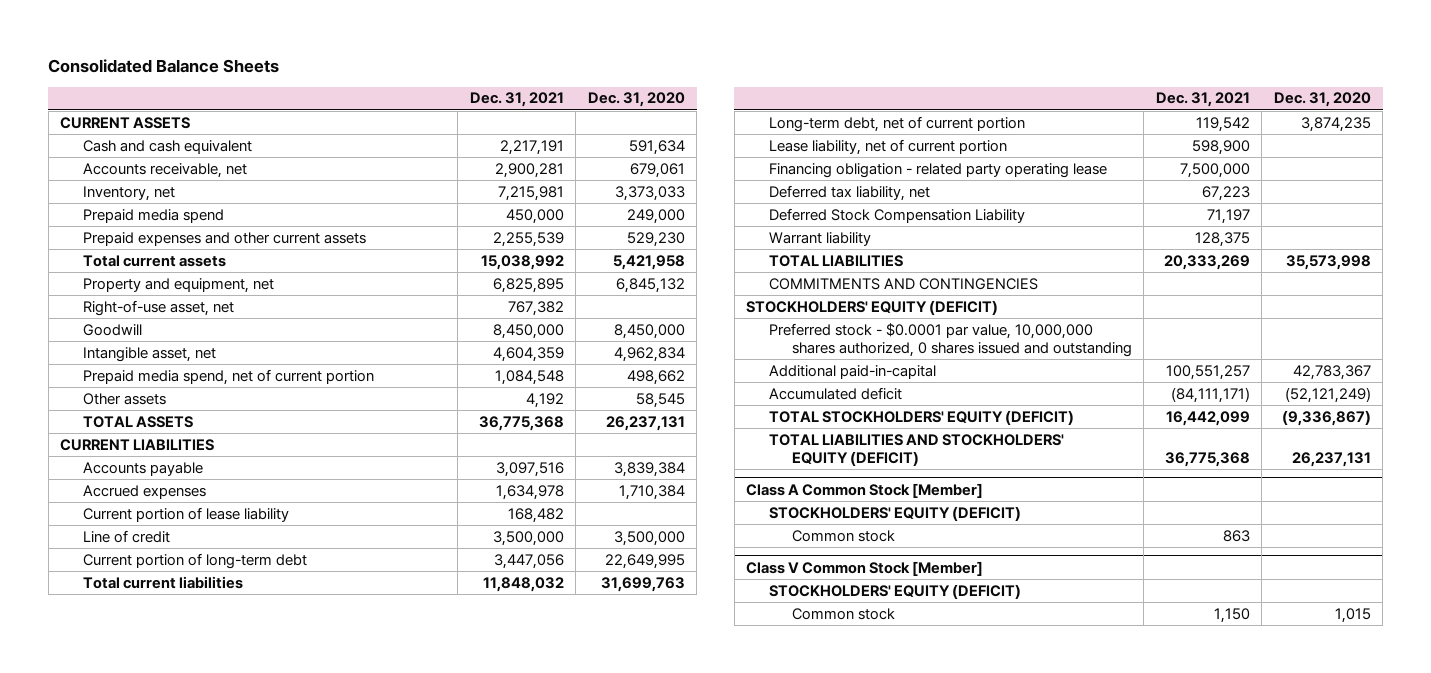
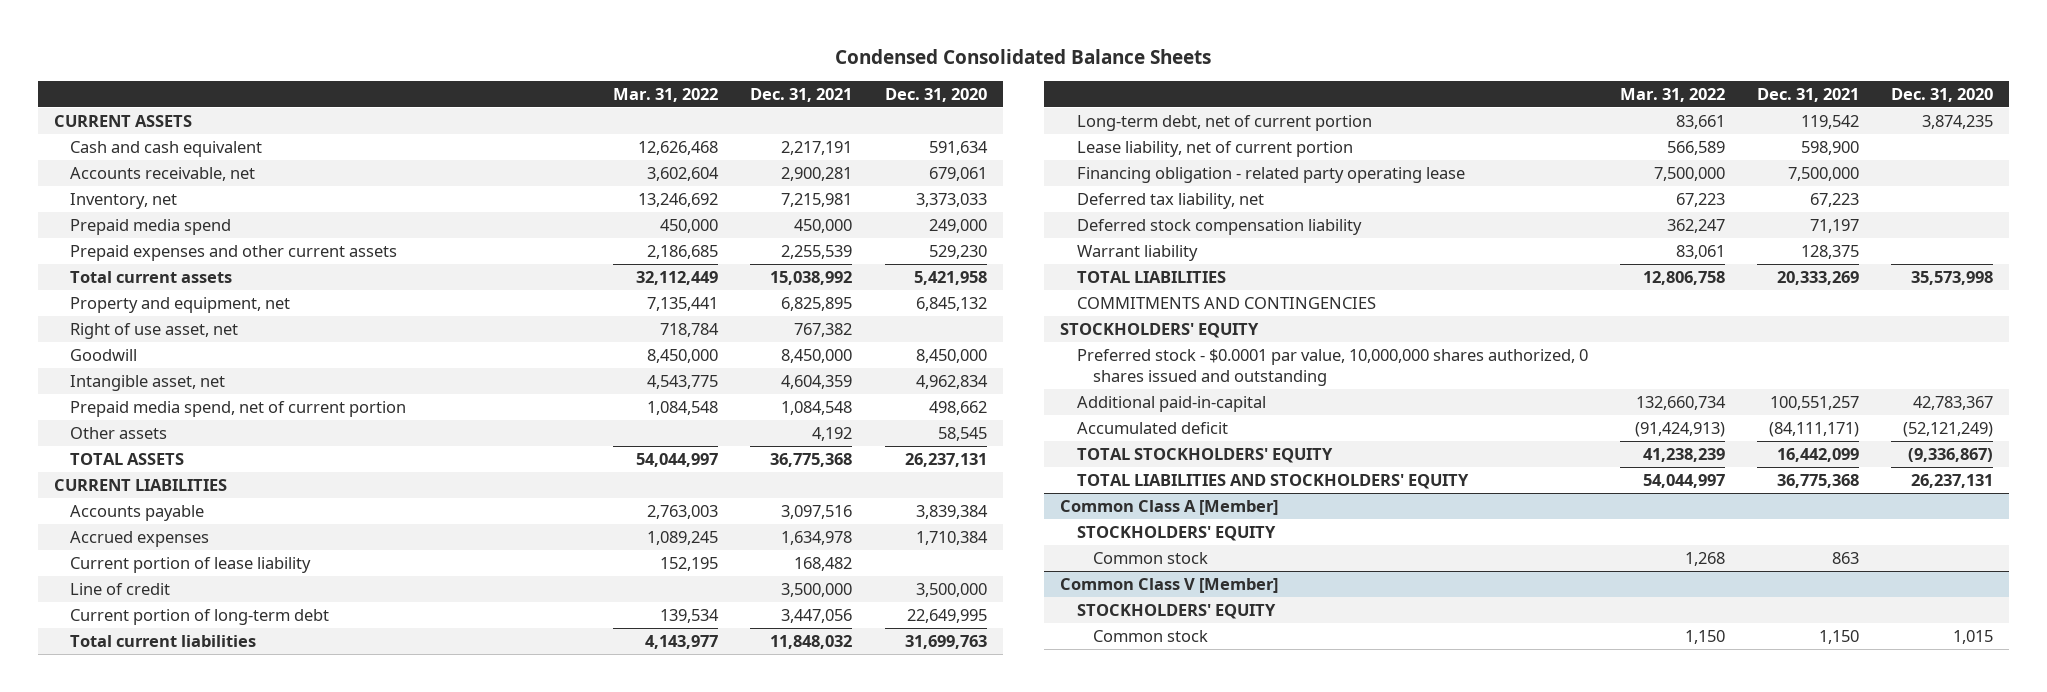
[48,58,280,73] Consolidated Balance Sheets -> [835,48,1212,64] Condensed Consolidated Balance Sheets
none -> [613,87,719,102] Mar. 31, 2022
[83,299,235,316] Right-of-use asset, net -> [70,322,239,339] Right of use asset, net
[769,207,1026,223] Deferred Stock Compensation Liability -> [1076,218,1362,235] Deferred stock compensation liability
[746,299,999,315] STOCKHOLDERS' EQUITY (DEFICIT) -> [1060,322,1260,338] STOCKHOLDERS' EQUITY
[769,409,1075,425] TOTAL STOCKHOLDERS' EQUITY (DEFICIT) -> [1076,447,1333,463] TOTAL STOCKHOLDERS' EQUITY
[769,433,1065,466] TOTAL LIABILITIES AND STOCKHOLDERS' EQUITY (DEFICIT) -> [1076,473,1469,489] TOTAL LIABILITIES AND STOCKHOLDERS' EQUITY
[746,482,984,498] Class A Common Stock [Member] -> [1060,499,1279,515] Common Class A [Member]
[769,505,1022,521] STOCKHOLDERS' EQUITY (DEFICIT) -> [1076,525,1276,541] STOCKHOLDERS' EQUITY
[746,560,984,576] Class V Common Stock [Member] -> [1060,577,1279,593] Common Class V [Member]
[769,583,1022,599] STOCKHOLDERS' EQUITY (DEFICIT) -> [1076,603,1276,619] STOCKHOLDERS' EQUITY

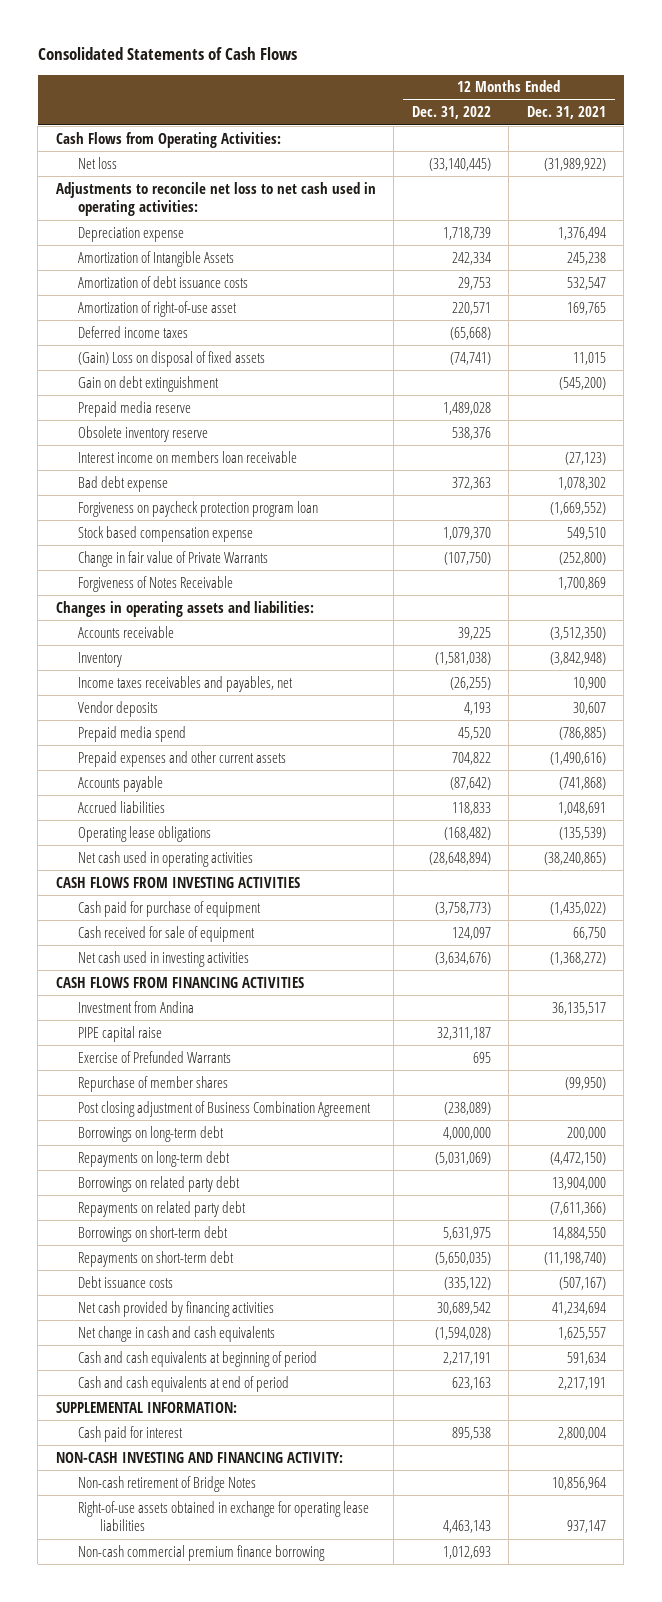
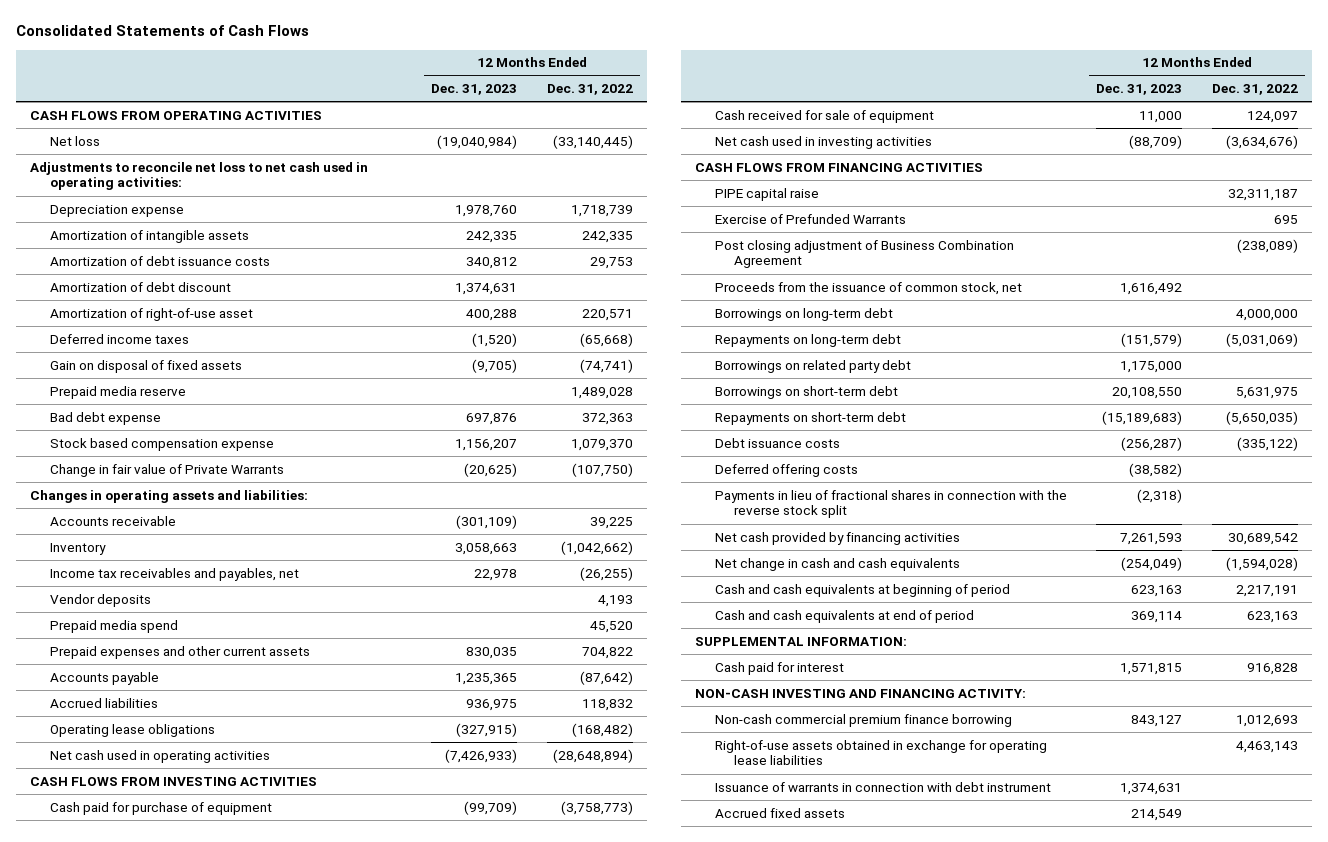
[526,106,606,120] Dec. 31, 2021 -> none
none -> [431,83,518,95] Dec. 31, 2023
[55,131,281,148] Cash Flows from Operating Activities: -> [30,110,323,120] CASH FLOWS FROM OPERATING ACTIVITIES
[77,250,234,267] Amortization of Intangible Assets -> [50,229,250,243] Amortization of intangible assets
[451,251,491,265] 242,334 -> [581,230,633,243] 242,335
none -> [50,281,232,292] Amortization of debt discount
[77,375,219,392] Gain on debt extinguishment -> none
[77,350,265,367] (Gain) Loss on disposal of fixed assets -> [50,359,243,373] Gain on disposal of fixed assets
[77,425,208,442] Obsolete inventory reserve -> none
[77,450,297,463] Interest income on members loan receivable -> none
[77,500,318,517] Forgiveness on paycheck protection program loan -> none
[77,575,233,592] Forgiveness of Notes Receivable -> none
[434,651,491,665] (1,581,038) -> [560,540,633,555] (1,042,662)
[77,675,293,692] Income taxes receivables and payables, net -> [50,567,300,581] Income tax receivables and payables, net
[451,801,491,815] 118,833 -> [581,698,633,711] 118,832
[77,1000,194,1013] Investment from Andina -> none
[77,1075,228,1092] Repurchase of member shares -> none
none -> [714,281,1022,295] Proceeds from the issuance of common stock, net
[77,1200,246,1217] Repayments on related party debt -> none
none -> [714,463,858,477] Deferred offering costs
none -> [714,489,1067,519] Payments in lieu of fractional shares in connection with the reverse stock split
[451,1426,491,1440] 895,538 -> [1246,662,1298,675] 916,828
[77,1475,256,1492] Non-cash retirement of Bridge Notes -> none
[77,1500,369,1532] Right-of-use assets obtained in exchange for operating lease liabilities -> [714,739,1047,766] Right-of-use assets obtained in exchange for operating lease liabilities
none -> [714,781,1051,792] Issuance of warrants in connection with debt instrument
none -> [714,807,845,818] Accrued fixed assets

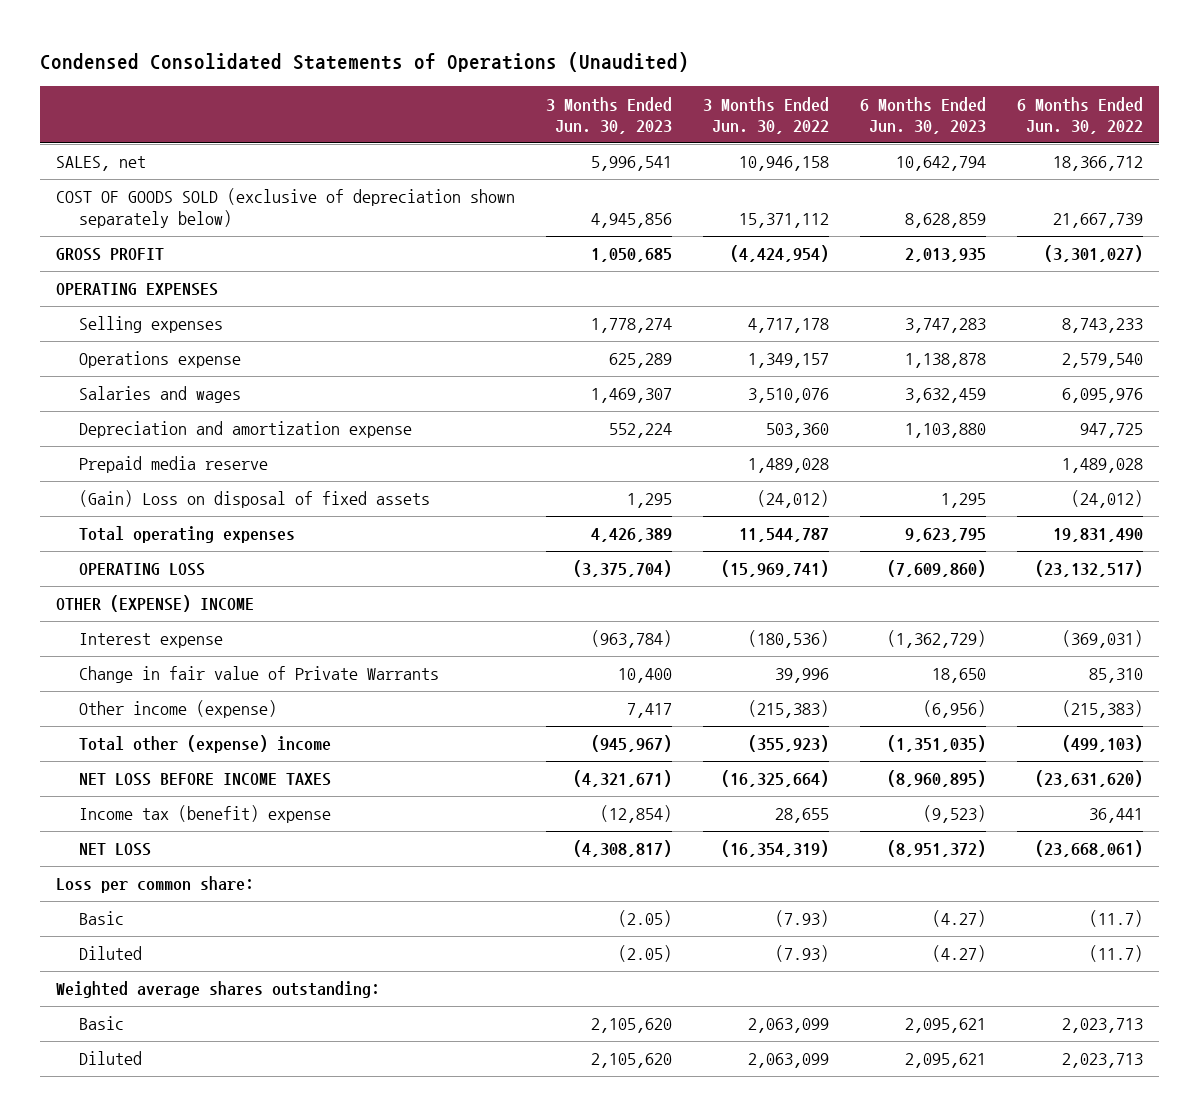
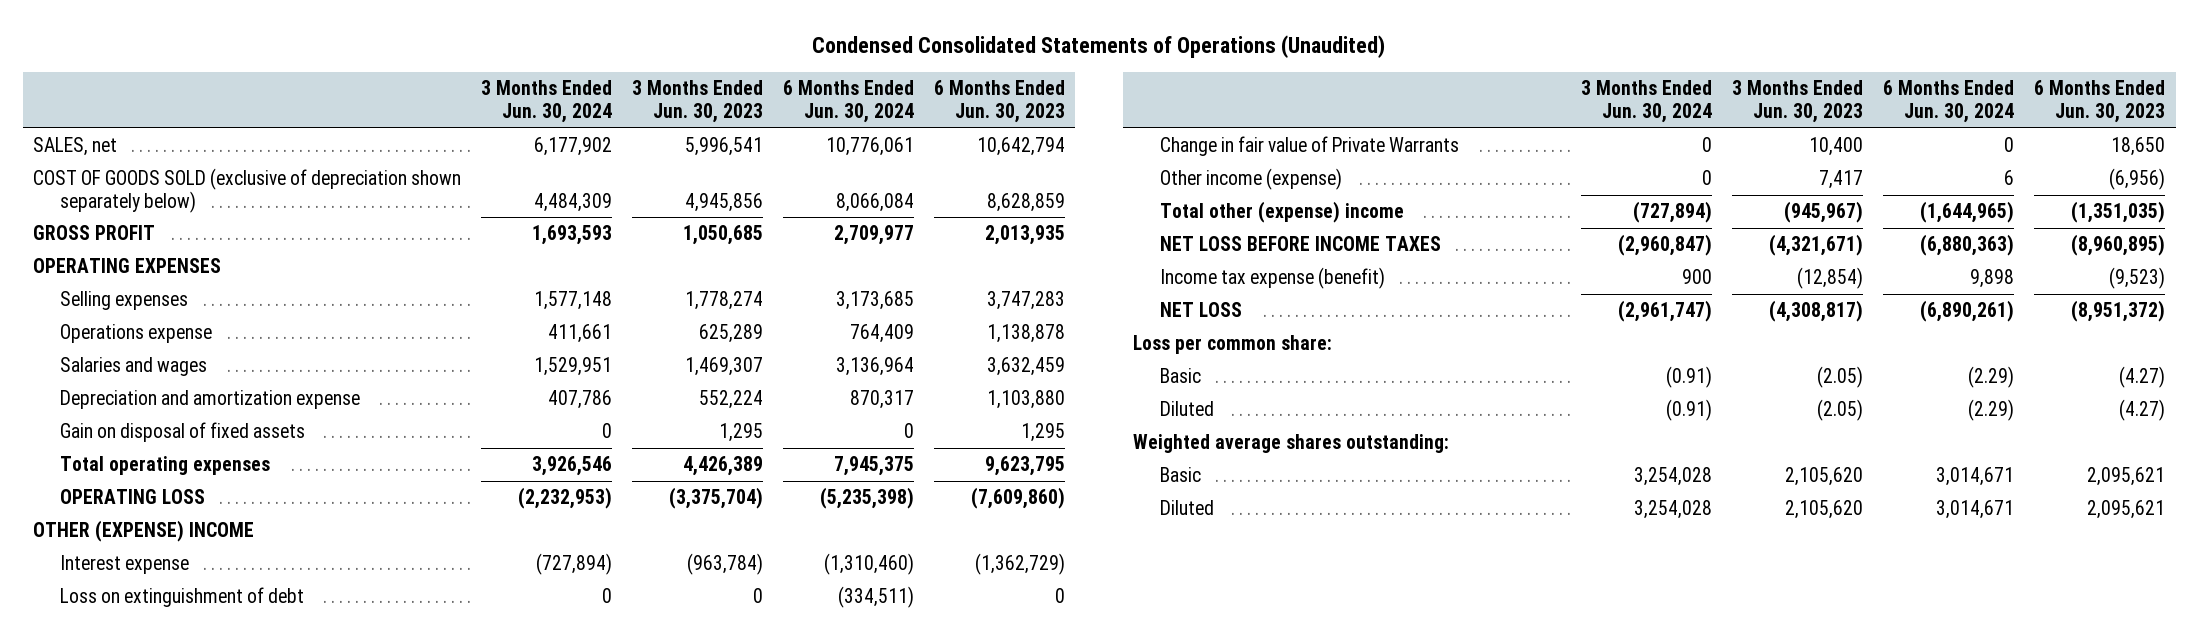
[703,96,830,135] 3 Months Ended Jun. 30, 2022 -> none
[1017,96,1144,135] 6 Months Ended Jun. 30, 2022 -> none
none -> [481,80,613,124] 3 Months Ended Jun. 30, 2024
none -> [783,80,915,124] 6 Months Ended Jun. 30, 2024
[78,456,268,474] Prepaid media reserve -> none
[78,490,430,509] (Gain) Loss on disposal of fixed assets -> [59,422,305,443] Gain on disposal of fixed assets
none -> [59,587,304,608] Loss on extinguishment of debt
[78,805,331,824] Income tax (benefit) expense -> [1160,267,1386,290] Income tax expense (benefit)

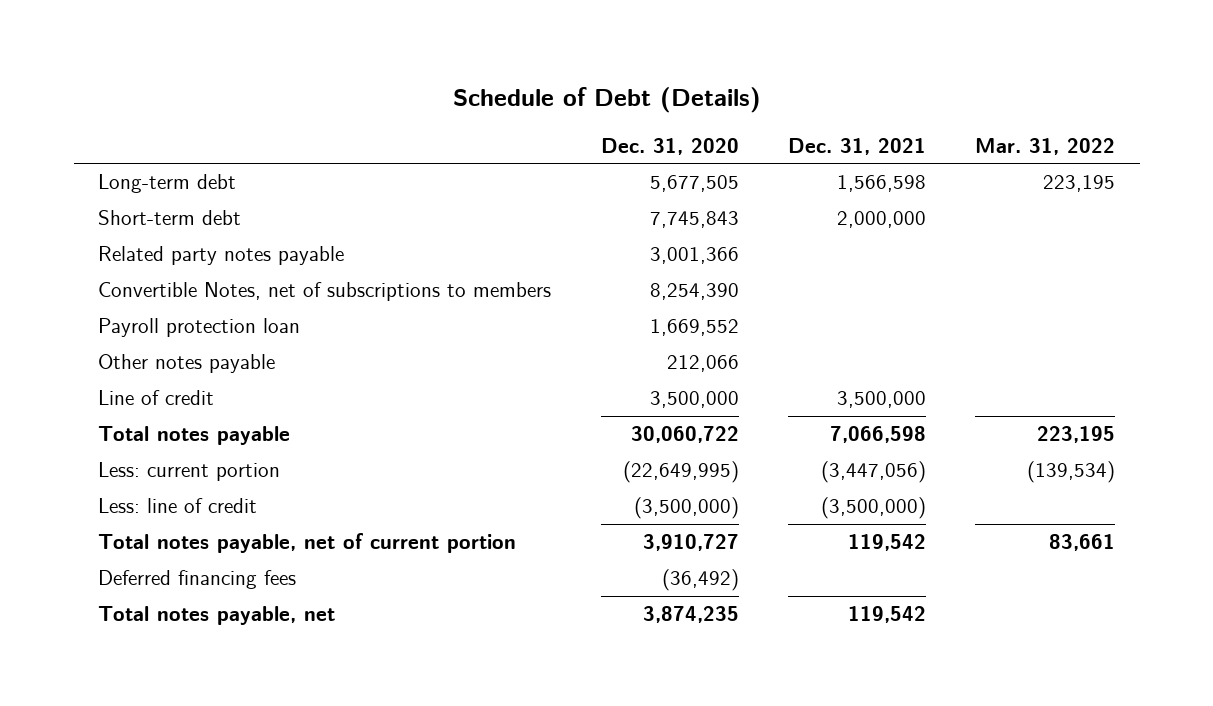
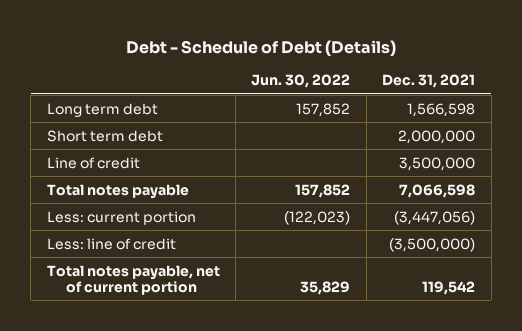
[452,87,761,114] Schedule of Debt (Details) -> [125,39,396,56] Debt - Schedule of Debt (Details)
[600,137,739,155] Dec. 31, 2020 -> none
[975,137,1116,155] Mar. 31, 2022 -> none
none -> [251,74,351,89] Jun. 30, 2022
[98,246,345,266] Related party notes payable -> none
[98,282,552,302] Convertible Notes, net of subscriptions to members -> none
[98,318,301,338] Payroll protection loan -> none
[98,354,276,374] Other notes payable -> none
[98,174,237,194] Long-term debt -> [46,102,158,117] Long term debt
[98,210,242,226] Short-term debt -> [46,129,163,142] Short term debt
[98,570,297,590] Deferred financing fees -> none
[98,606,336,626] Total notes payable, net -> none

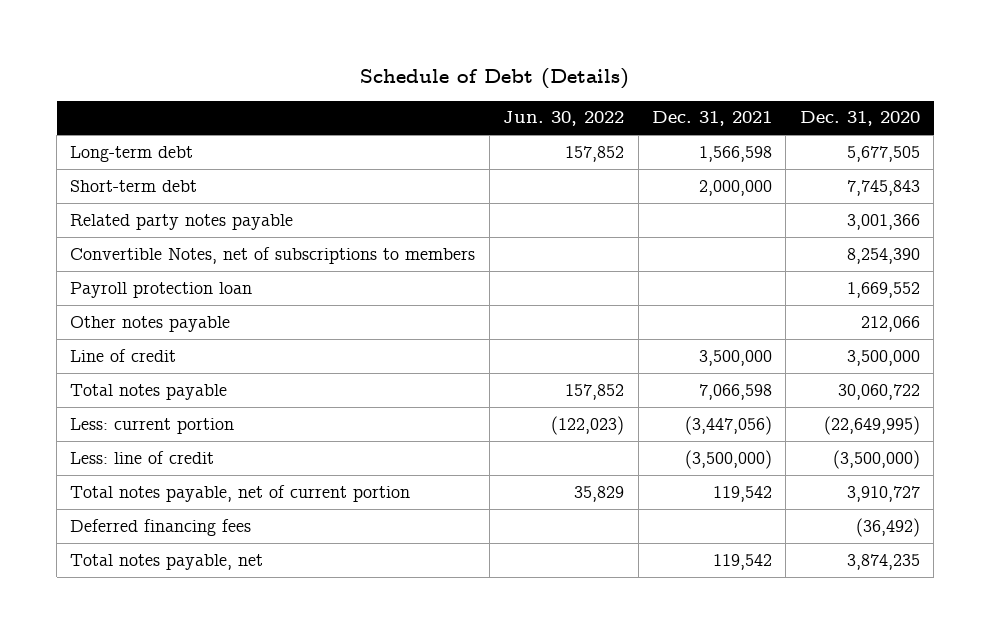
[125,39,396,56] Debt - Schedule of Debt (Details) -> [360,68,630,90] Schedule of Debt (Details)
none -> [799,111,920,127] Dec. 31, 2020
[46,102,158,117] Long term debt -> [70,145,194,162] Long-term debt
[46,129,163,142] Short term debt -> [70,179,198,192] Short-term debt
none -> [70,213,294,230] Related party notes payable
none -> [70,246,476,264] Convertible Notes, net of subscriptions to members
none -> [70,281,253,298] Payroll protection loan
none -> [70,315,231,332] Other notes payable
none -> [70,518,252,536] Deferred financing fees
none -> [70,553,264,570] Total notes payable, net

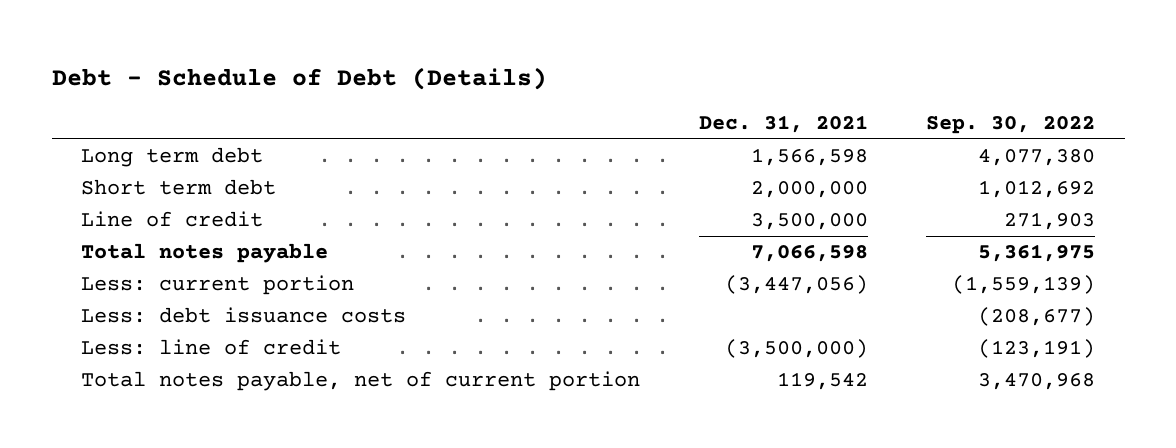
[360,68,630,90] Schedule of Debt (Details) -> [51,67,547,91] Debt - Schedule of Debt (Details)
[503,111,625,127] Jun. 30, 2022 -> none
[799,111,920,127] Dec. 31, 2020 -> none
none -> [926,116,1096,135] Sep. 30, 2022
[70,213,294,230] Related party notes payable -> none
[70,246,476,264] Convertible Notes, net of subscriptions to members -> none
[70,281,253,298] Payroll protection loan -> none
[70,315,231,332] Other notes payable -> none
[70,145,194,162] Long-term debt -> [80,147,263,168] Long term debt
[70,179,198,192] Short-term debt -> [80,179,276,196] Short term debt
none -> [80,307,406,324] Less: debt issuance costs
[70,518,252,536] Deferred financing fees -> none
[70,553,264,570] Total notes payable, net -> none

